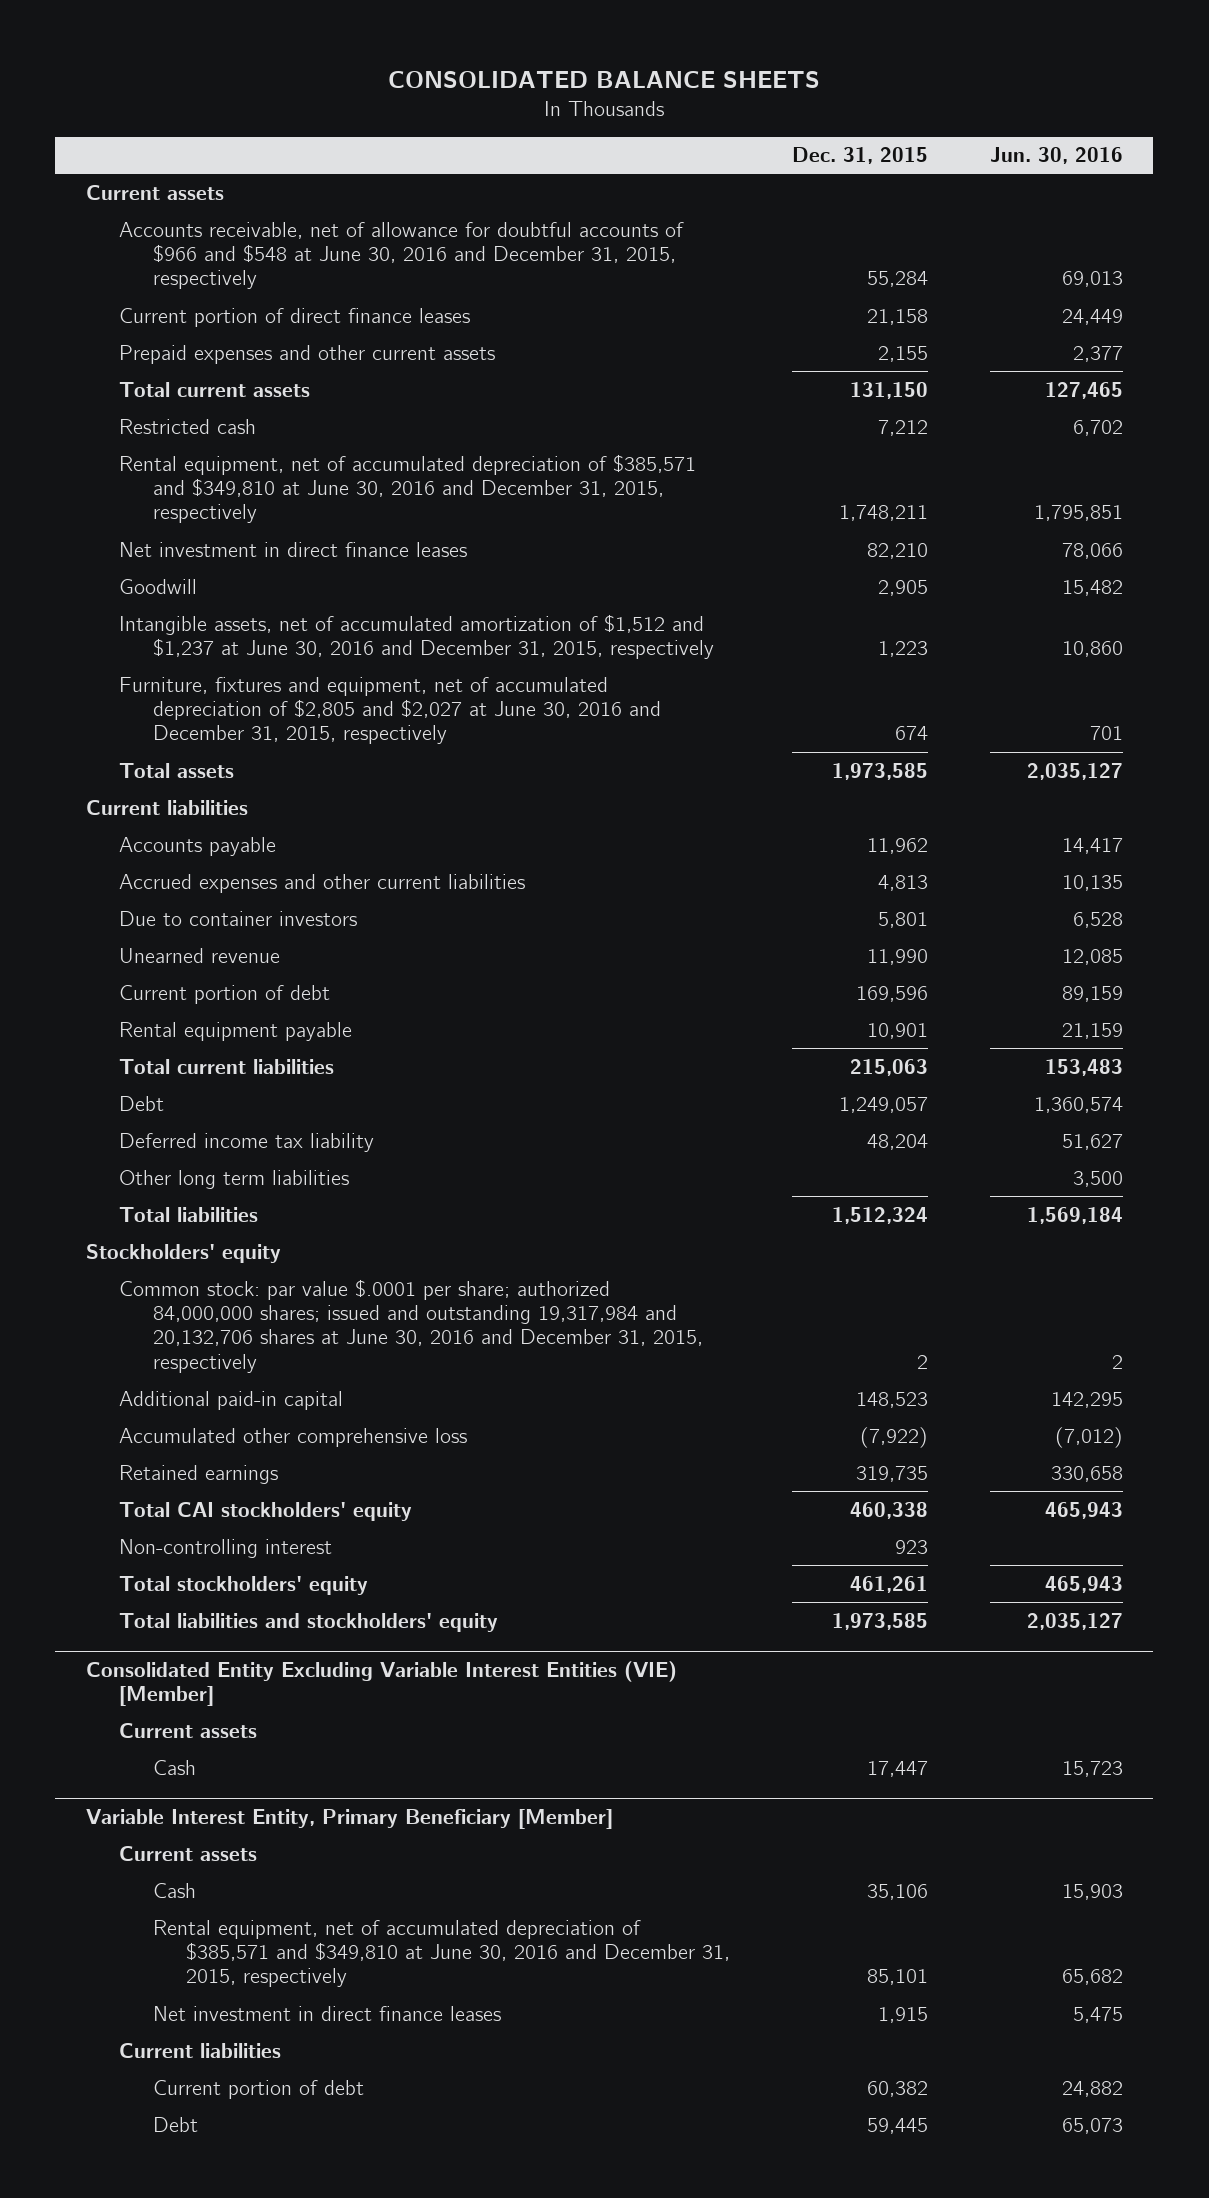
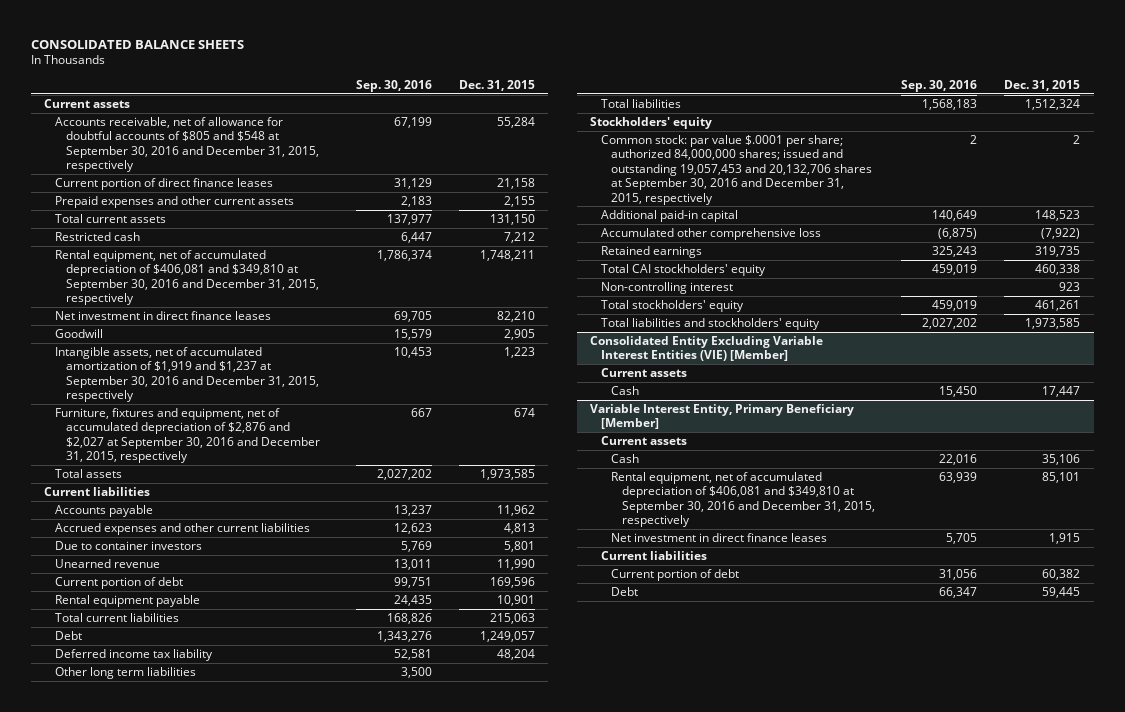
[989,147,1123,165] Jun. 30, 2016 -> none
none -> [355,79,432,92] Sep. 30, 2016
[119,221,685,290] Accounts receivable, net of allowance for doubtful accounts of $966 and $548 at June 30, 2016 and December 31, 2015, respectively -> [54,116,319,173] Accounts receivable, net of allowance for doubtful accounts of $805 and $548 at September 30, 2016 and December 31, 2015, respectively
[119,453,697,524] Rental equipment, net of accumulated depreciation of $385,571 and $349,810 at June 30, 2016 and December 31, 2015, respectively -> [54,249,319,306] Rental equipment, net of accumulated depreciation of $406,081 and $349,810 at September 30, 2016 and December 31, 2015, respectively
[119,613,714,660] Intangible assets, net of accumulated amortization of $1,512 and $1,237 at June 30, 2016 and December 31, 2015, respectively -> [54,346,319,403] Intangible assets, net of accumulated amortization of $1,919 and $1,237 at September 30, 2016 and December 31, 2015, respectively
[119,676,661,745] Furniture, fixtures and equipment, net of accumulated depreciation of $2,805 and $2,027 at June 30, 2016 and December 31, 2015, respectively -> [54,407,320,464] Furniture, fixtures and equipment, net of accumulated depreciation of $2,876 and $2,027 at September 30, 2016 and December 31, 2015, respectively
[119,1278,703,1373] Common stock: par value $.0001 per share; authorized 84,000,000 shares; issued and outstanding 19,317,984 and 20,132,706 shares at June 30, 2016 and December 31, 2015, respectively -> [600,134,873,205] Common stock: par value $.0001 per share; authorized 84,000,000 shares; issued and outstanding 19,057,453 and 20,132,706 shares at September 30, 2016 and December 31, 2015, respectively
[152,1919,730,1988] Rental equipment, net of accumulated depreciation of $385,571 and $349,810 at June 30, 2016 and December 31, 2015, respectively -> [611,471,875,528] Rental equipment, net of accumulated depreciation of $406,081 and $349,810 at September 30, 2016 and December 31, 2015, respectively

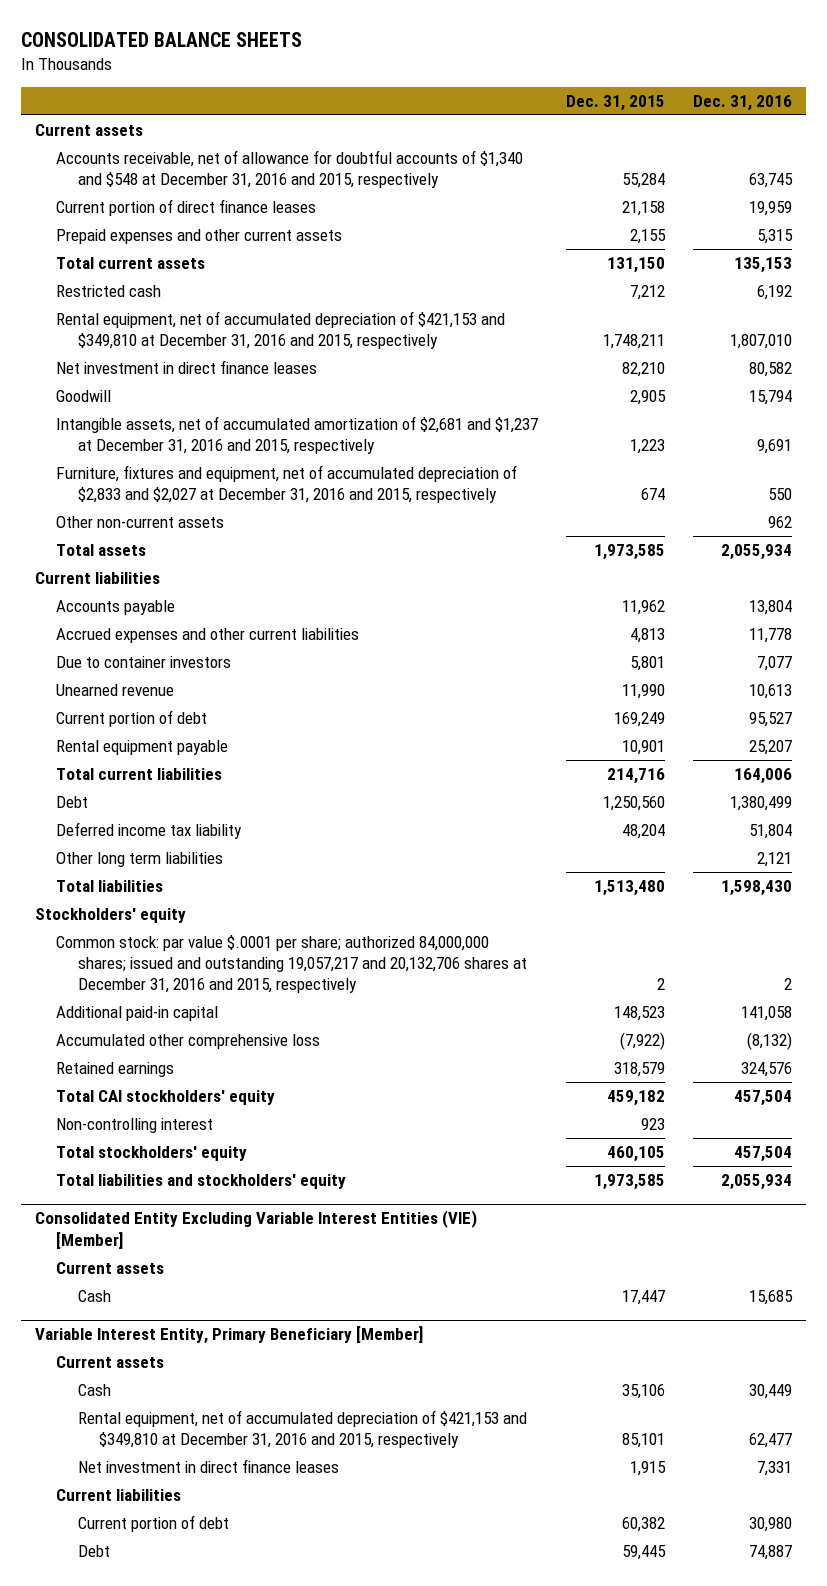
[355,79,432,92] Sep. 30, 2016 -> none
none -> [693,94,793,111] Dec. 31, 2016
[54,116,319,173] Accounts receivable, net of allowance for doubtful accounts of $805 and $548 at September 30, 2016 and December 31, 2015, respectively -> [56,149,524,189] Accounts receivable, net of allowance for doubtful accounts of $1,340 and $548 at December 31, 2016 and 2015, respectively
[54,249,319,306] Rental equipment, net of accumulated depreciation of $406,081 and $349,810 at September 30, 2016 and December 31, 2015, respectively -> [56,310,506,350] Rental equipment, net of accumulated depreciation of $421,153 and $349,810 at December 31, 2016 and 2015, respectively
[54,346,319,403] Intangible assets, net of accumulated amortization of $1,919 and $1,237 at September 30, 2016 and December 31, 2015, respectively -> [56,415,539,455] Intangible assets, net of accumulated amortization of $2,681 and $1,237 at December 31, 2016 and 2015, respectively
[54,407,320,464] Furniture, fixtures and equipment, net of accumulated depreciation of $2,876 and $2,027 at September 30, 2016 and December 31, 2015, respectively -> [56,464,518,504] Furniture, fixtures and equipment, net of accumulated depreciation of $2,833 and $2,027 at December 31, 2016 and 2015, respectively
none -> [56,515,225,528] Other non-current assets
[489,576,535,588] 169,596 -> [614,711,666,727] 169,249
[489,612,535,624] 215,063 -> [607,767,666,784] 214,716
[479,630,535,642] 1,249,057 -> [603,795,666,811] 1,250,560
[1025,98,1081,110] 1,512,324 -> [594,879,666,896] 1,513,480
[600,134,873,205] Common stock: par value $.0001 per share; authorized 84,000,000 shares; issued and outstanding 19,057,453 and 20,132,706 shares at September 30, 2016 and December 31, 2015, respectively -> [56,934,527,994] Common stock: par value $.0001 per share; authorized 84,000,000 shares; issued and outstanding 19,057,217 and 20,132,706 shares at December 31, 2016 and 2015, respectively
[1035,245,1081,257] 319,735 -> [614,1061,666,1077] 318,579
[1035,263,1081,275] 460,338 -> [607,1089,666,1106] 459,182
[1035,299,1081,311] 461,261 -> [607,1145,666,1162] 460,105
[611,471,875,528] Rental equipment, net of accumulated depreciation of $406,081 and $349,810 at September 30, 2016 and December 31, 2015, respectively -> [77,1409,527,1449] Rental equipment, net of accumulated depreciation of $421,153 and $349,810 at December 31, 2016 and 2015, respectively

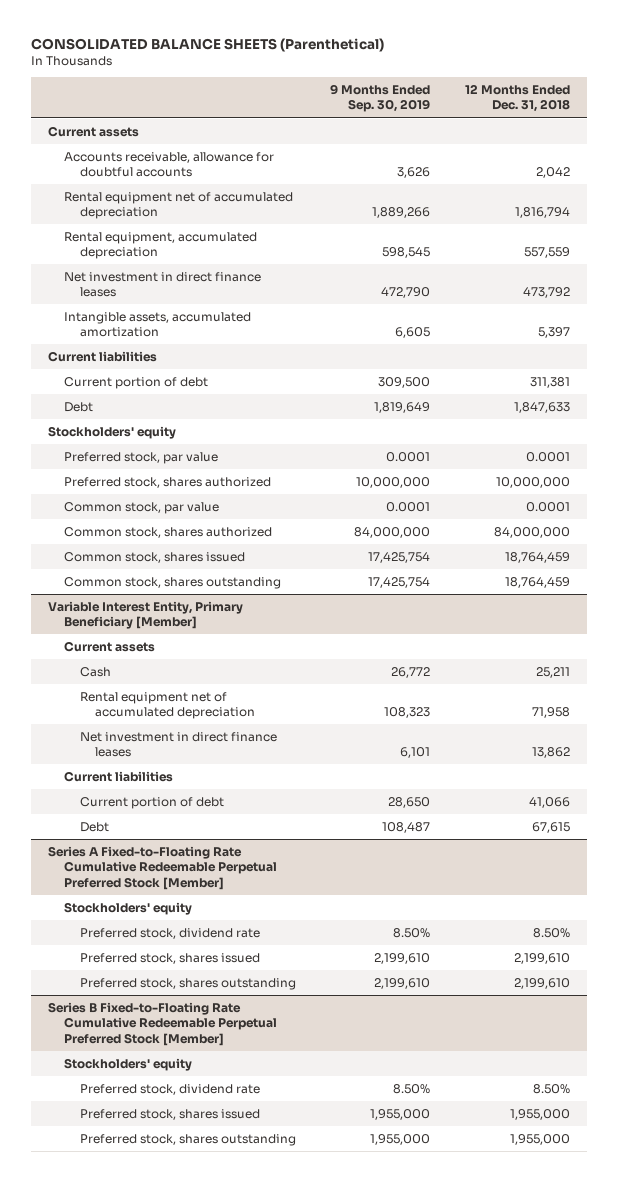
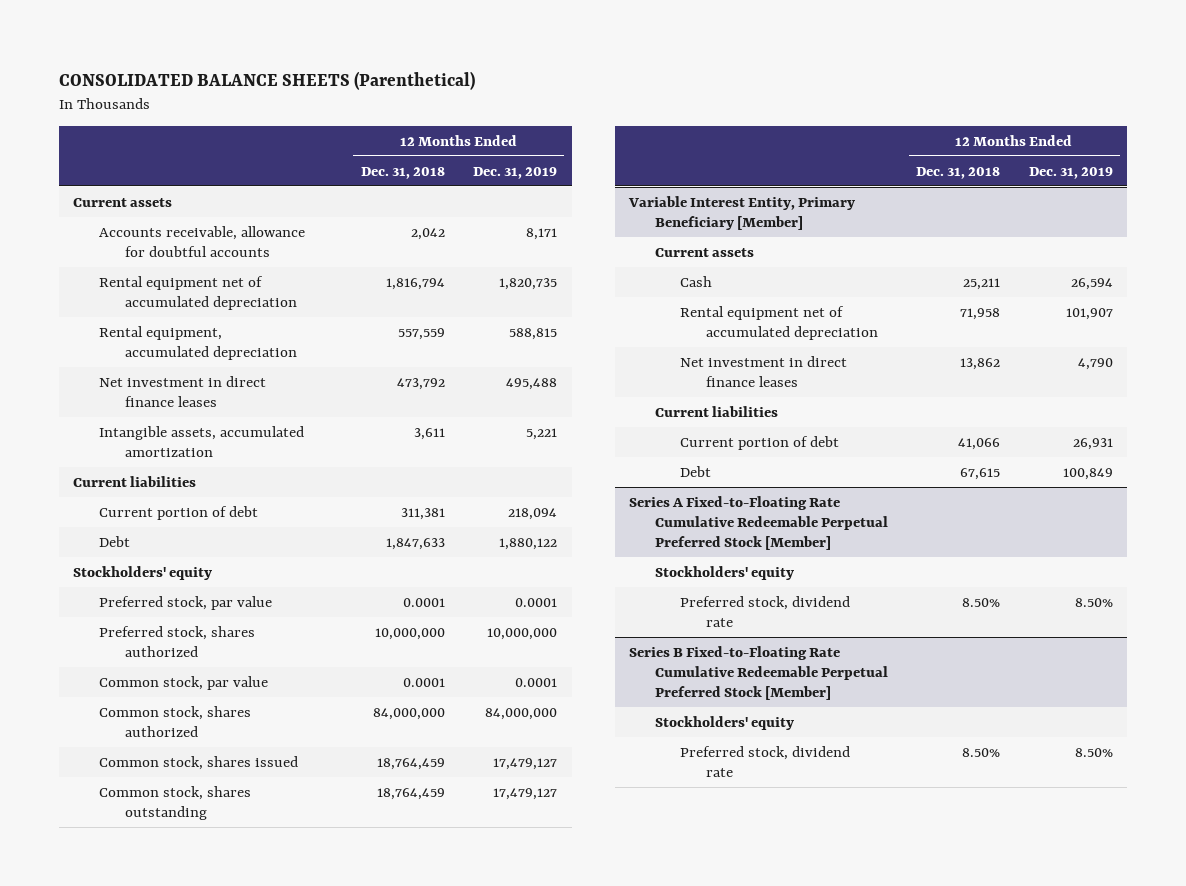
[330,84,431,113] 9 Months Ended Sep. 30, 2019 -> none
none -> [473,166,558,179] Dec. 31, 2019
[538,327,571,339] 5,397 -> [413,427,445,440] 3,611
[79,952,260,964] Preferred stock, shares issued -> none
[79,977,296,990] Preferred stock, shares outstanding -> none
[79,1108,260,1120] Preferred stock, shares issued -> none
[79,1133,296,1146] Preferred stock, shares outstanding -> none

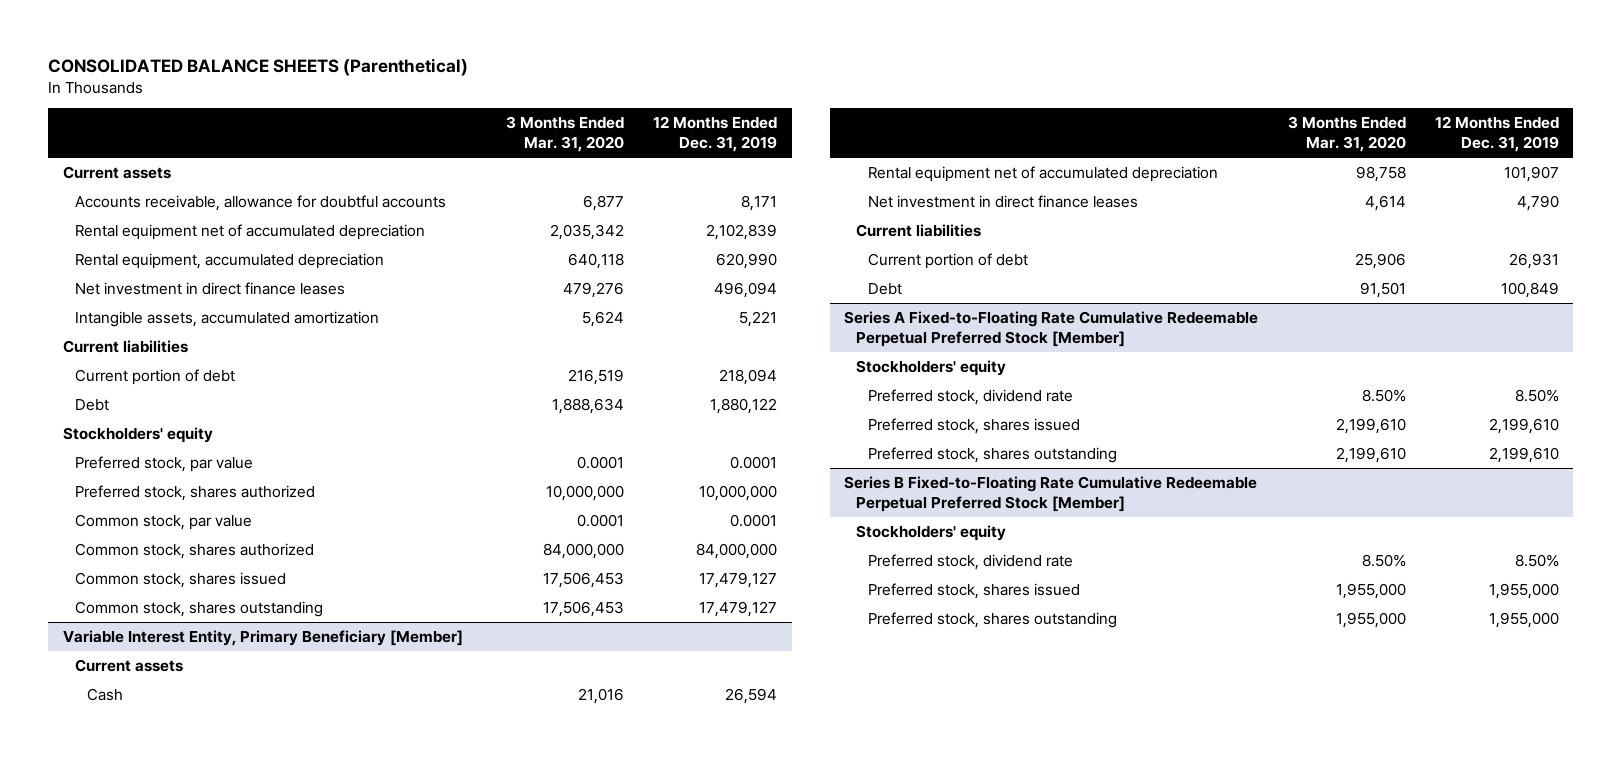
[360,166,445,179] Dec. 31, 2018 -> none
none -> [505,116,624,152] 3 Months Ended Mar. 31, 2020
[499,277,558,290] 1,820,735 -> [705,224,777,241] 2,102,839
[509,327,558,340] 588,815 -> [715,253,777,270] 620,990
[506,377,558,390] 495,488 -> [713,282,777,299] 496,094
none -> [868,418,1081,435] Preferred stock, shares issued
none -> [868,447,1118,464] Preferred stock, shares outstanding
none -> [868,583,1081,600] Preferred stock, shares issued
none -> [868,612,1118,629] Preferred stock, shares outstanding

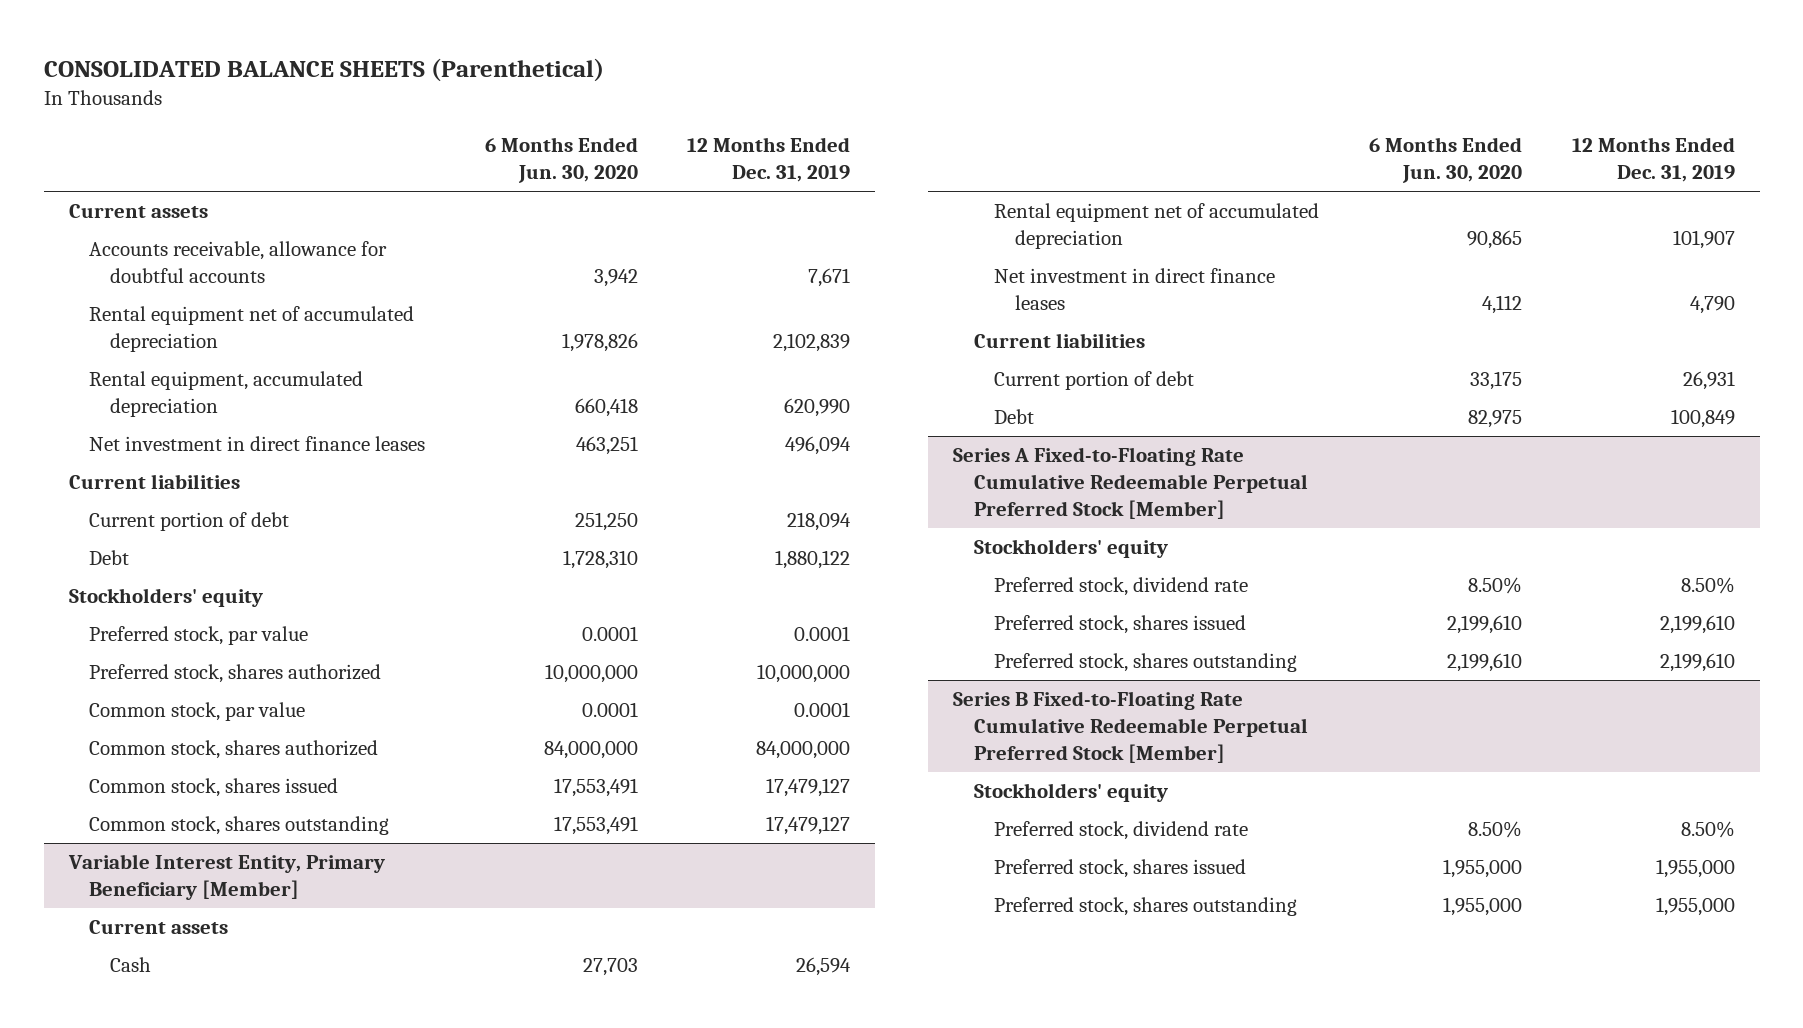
[505,116,624,152] 3 Months Ended Mar. 31, 2020 -> none
none -> [484,137,638,184] 6 Months Ended Jun. 30, 2020
[740,195,777,212] 8,171 -> [808,268,851,288] 7,671
[74,311,379,328] Intangible assets, accumulated amortization -> none

